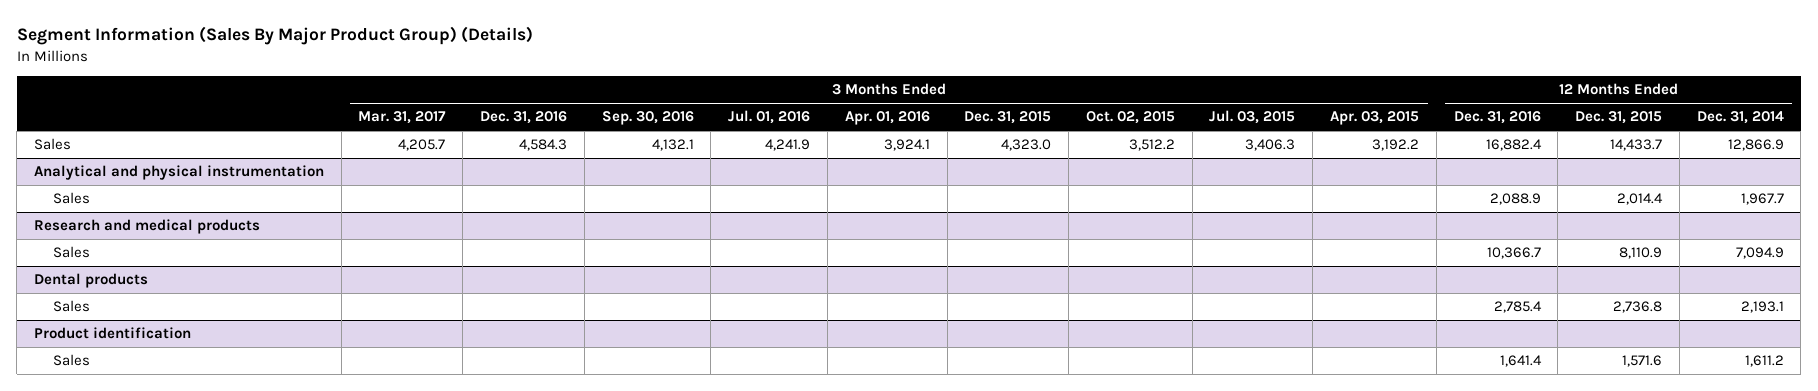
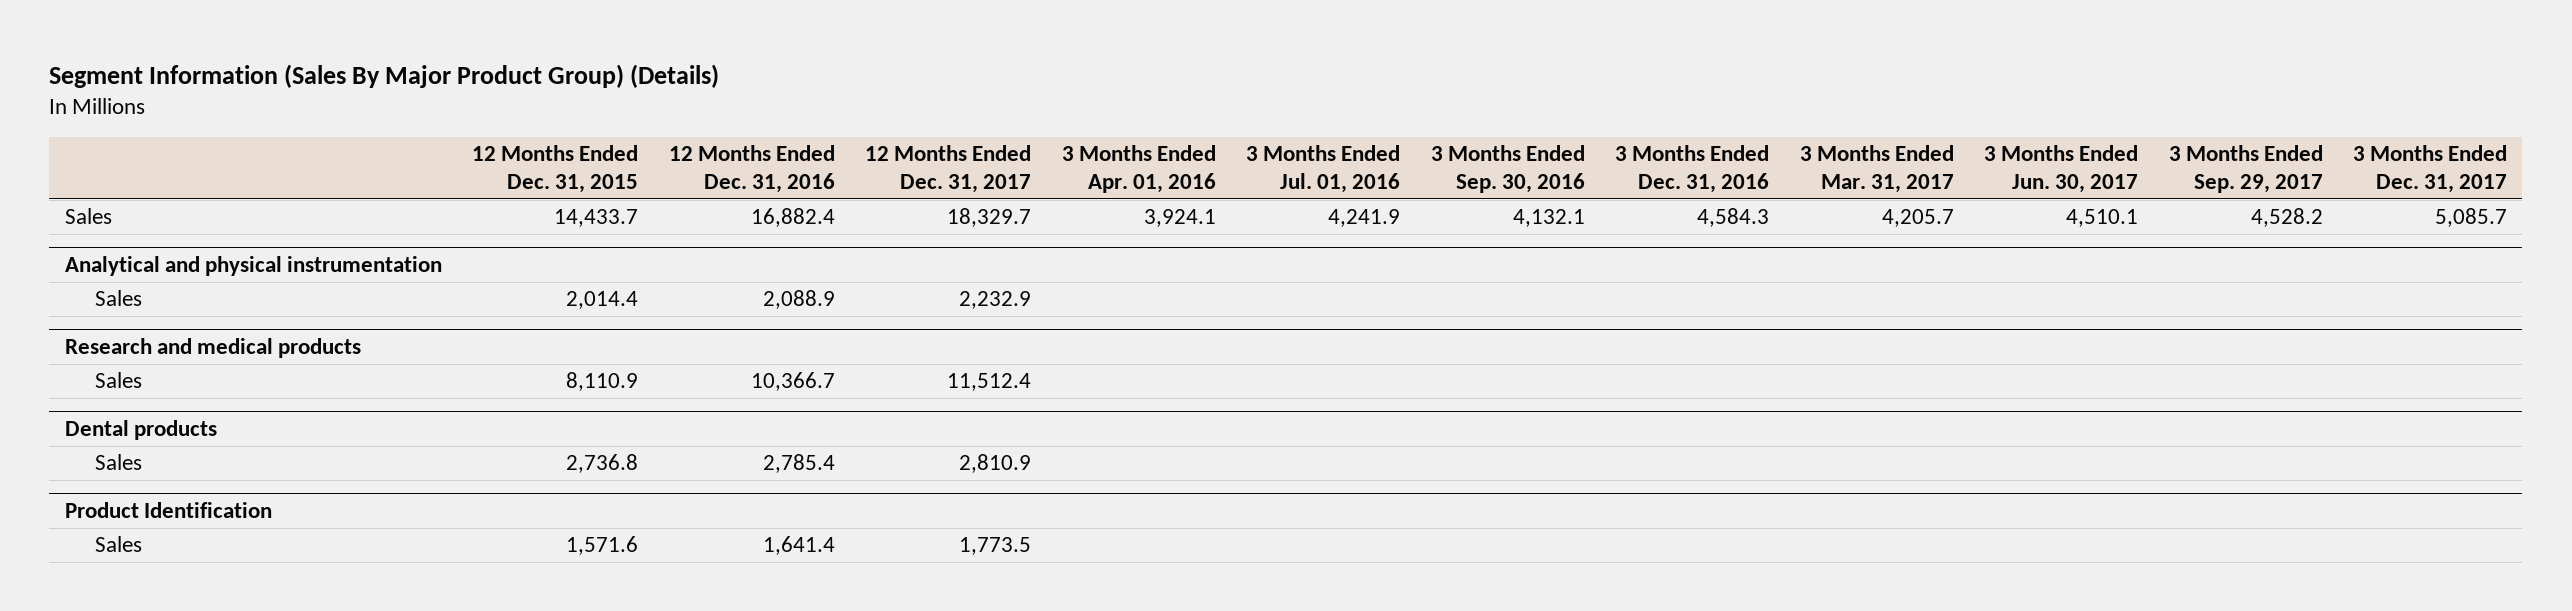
[964,111,1052,125] Dec. 31, 2015 -> none
[1085,111,1175,125] Oct. 02, 2015 -> none
[1209,110,1296,125] Jul. 03, 2015 -> none
[1329,111,1419,126] Apr. 03, 2015 -> none
[1696,111,1784,125] Dec. 31, 2014 -> none
none -> [865,144,1032,193] 12 Months Ended Dec. 31, 2017
none -> [1984,144,2139,193] 3 Months Ended Jun. 30, 2017
none -> [2168,144,2323,193] 3 Months Ended Sep. 29, 2017
none -> [2353,144,2508,193] 3 Months Ended Dec. 31, 2017
[33,327,191,340] Product identification -> [64,502,272,519] Product Identification

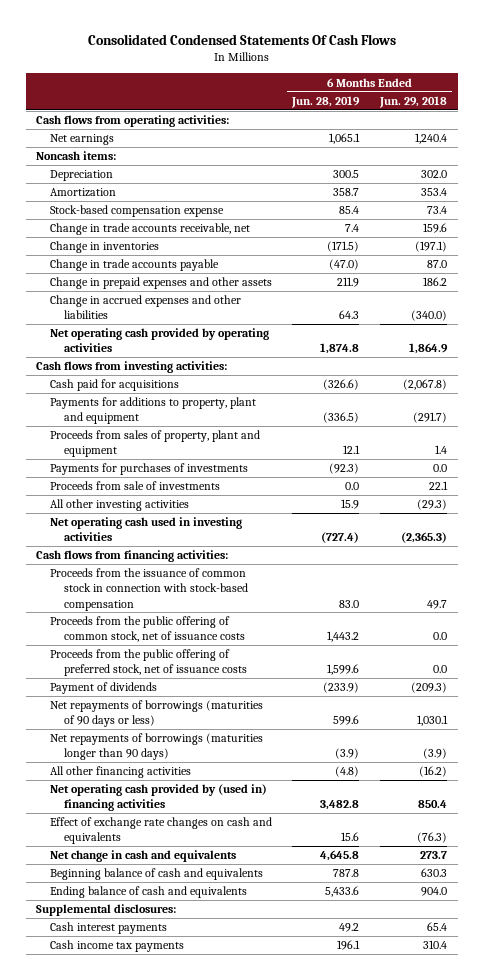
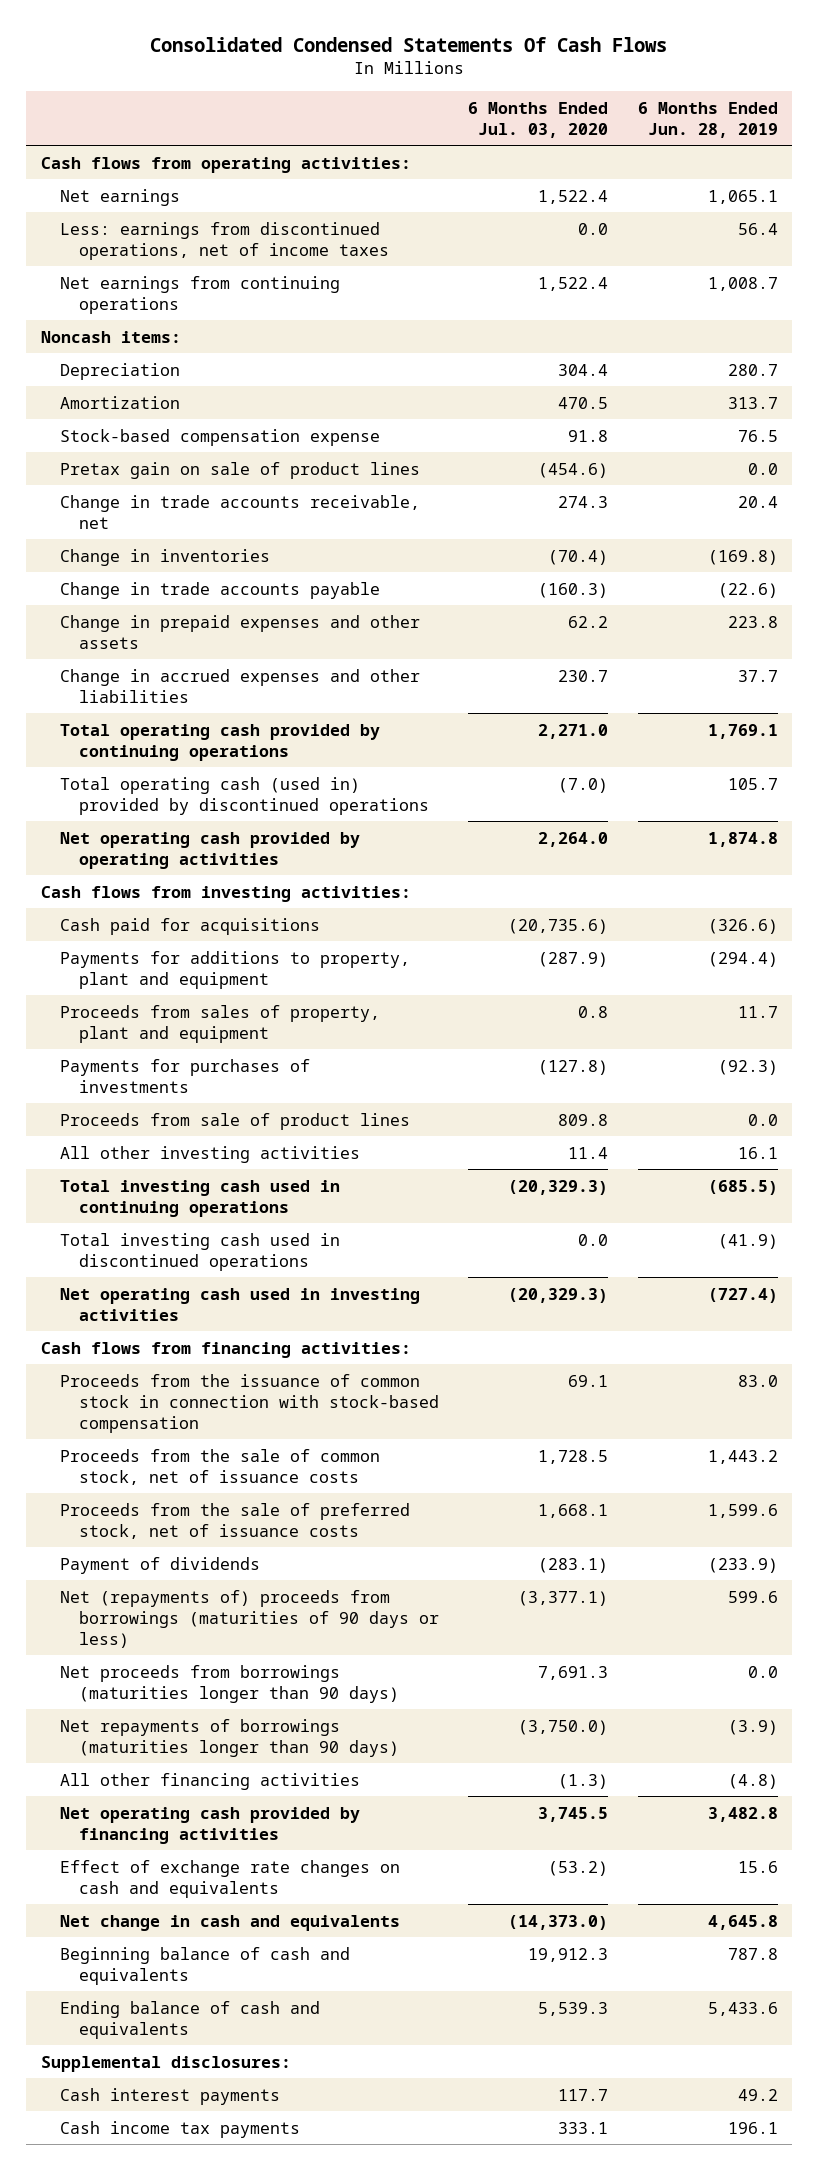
[379,95,448,108] Jun. 29, 2018 -> none
none -> [468,101,609,138] 6 Months Ended Jul. 03, 2020
none -> [59,221,389,260] Less: earnings from discontinued operations, net of income taxes
none -> [59,275,340,314] Net earnings from continuing operations
[333,170,360,179] 300.5 -> [727,363,778,376] 280.7
[333,188,360,197] 358.7 -> [727,396,778,409] 313.7
[339,206,360,215] 85.4 -> [737,429,778,442] 76.5
none -> [59,461,420,479] Pretax gain on sale of product lines
[345,224,360,233] 7.4 -> [737,495,778,508] 20.4
[327,241,360,253] (171.5) -> [707,549,778,565] (169.8)
[329,259,360,271] (47.0) -> [717,582,778,598] (22.6)
[337,277,360,288] 211.9 -> [727,615,778,628] 223.8
[339,310,360,320] 64.3 -> [737,669,778,682] 37.7
none -> [59,723,380,761] Total operating cash provided by continuing operations
none -> [59,776,429,815] Total operating cash (used in) provided by discontinued operations
[323,412,360,424] (336.5) -> [707,951,778,967] (294.4)
[343,445,361,455] 12.1 -> [737,1005,778,1018] 11.7
[49,481,220,491] Proceeds from sale of investments -> [59,1112,410,1130] Proceeds from sale of product lines
[341,499,360,510] 15.9 -> [737,1146,778,1159] 16.1
none -> [59,1179,340,1217] Total investing cash used in continuing operations
none -> [59,1232,340,1271] Total investing cash used in discontinued operations
[49,616,245,643] Proceeds from the public offering of common stock, net of issuance costs -> [59,1448,380,1485] Proceeds from the sale of common stock, net of issuance costs
[49,649,247,677] Proceeds from the public offering of preferred stock, net of issuance costs -> [59,1502,410,1539] Proceeds from the sale of preferred stock, net of issuance costs
[49,700,263,728] Net repayments of borrowings (maturities of 90 days or less) -> [59,1589,439,1648] Net (repayments of) proceeds from borrowings (maturities of 90 days or less)
none -> [59,1664,399,1703] Net proceeds from borrowings (maturities longer than 90 days)
[49,784,267,812] Net operating cash provided by (used in) financing activities -> [59,1806,360,1844] Net operating cash provided by financing activities

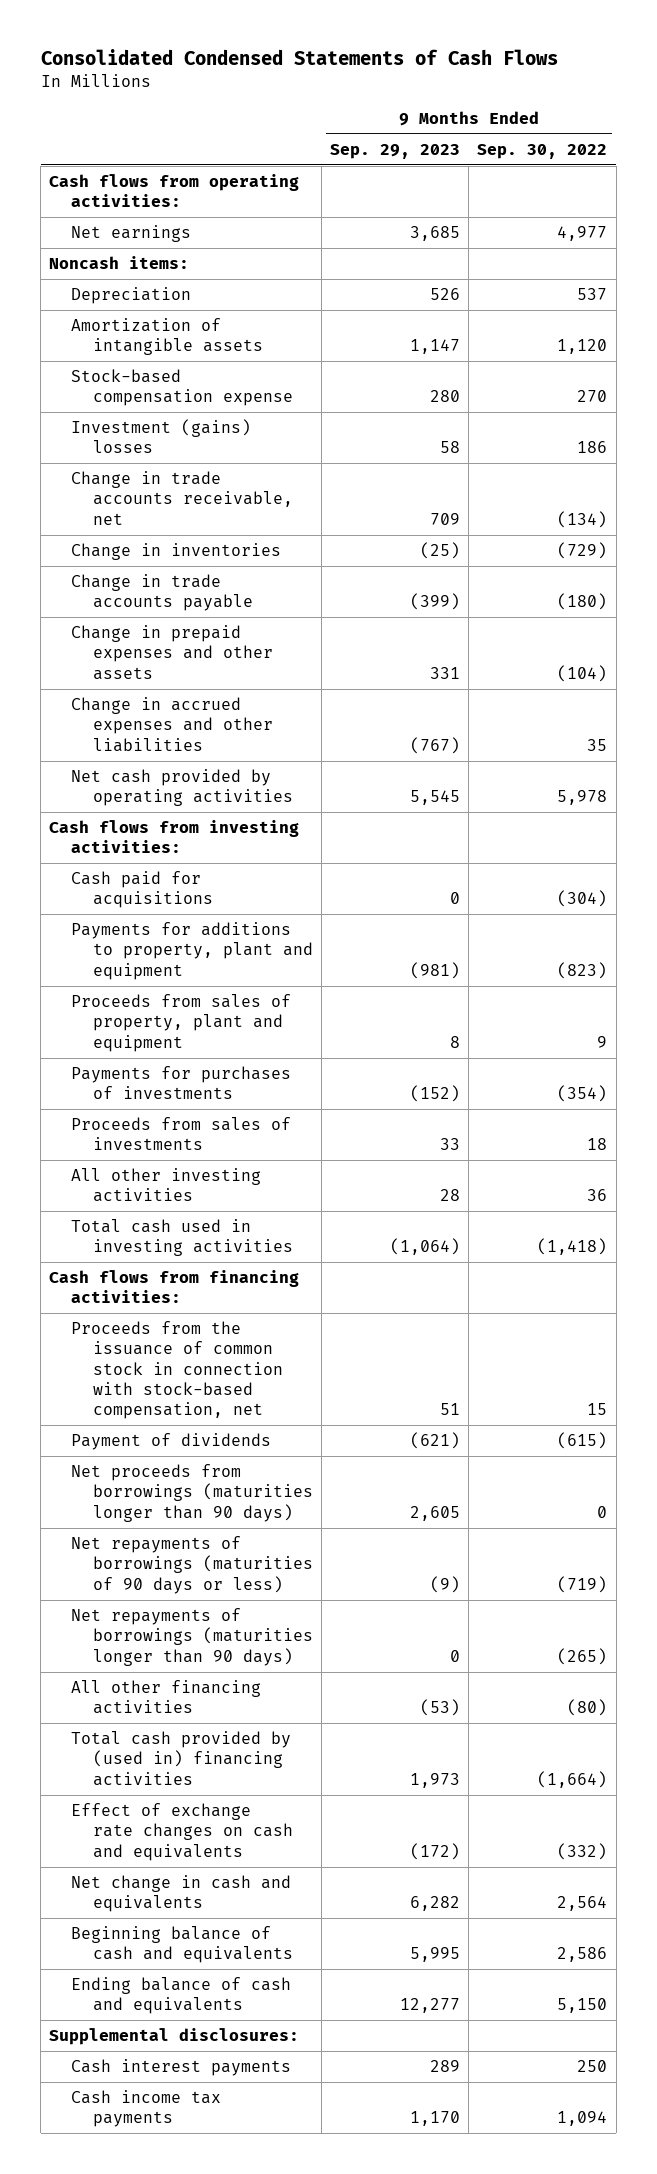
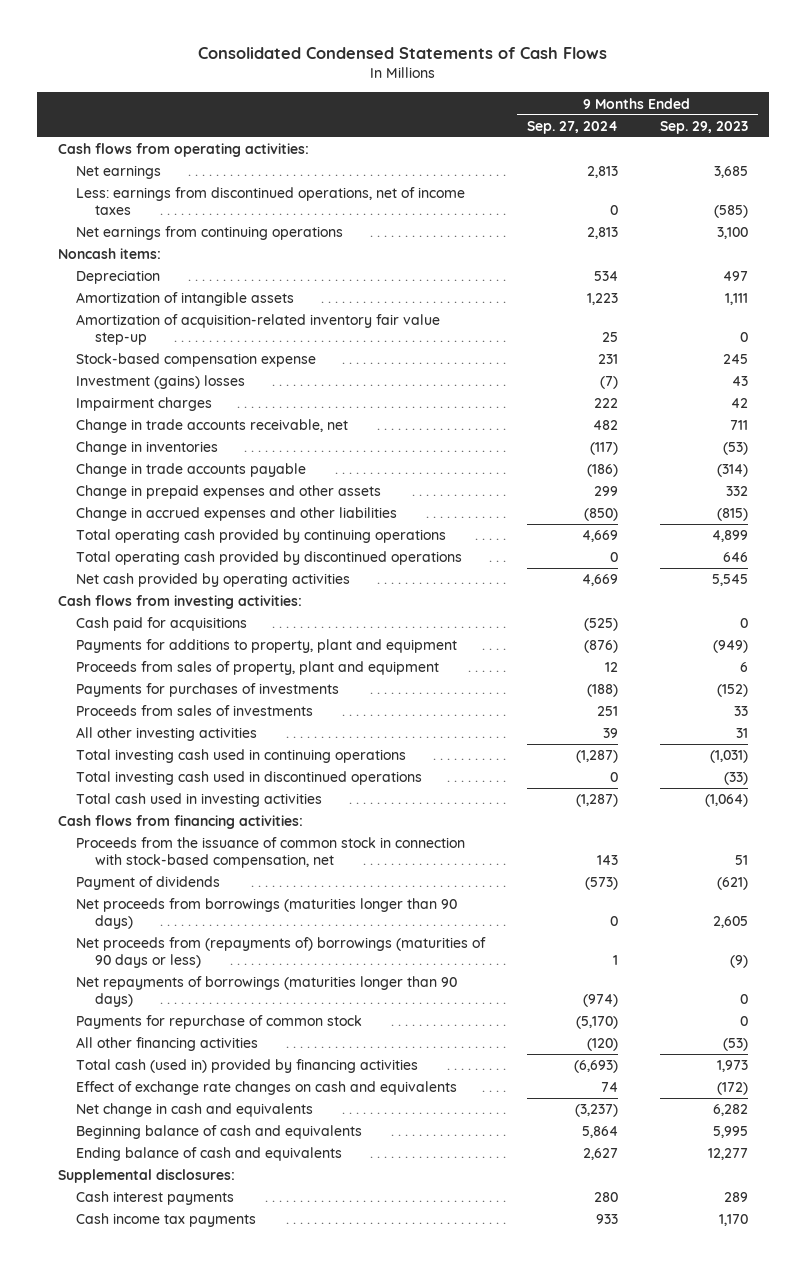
[477,143,608,159] Sep. 30, 2022 -> none
none -> [526,120,618,134] Sep. 27, 2024
none -> [76,187,466,215] Less: earnings from discontinued operations, net of income taxes
none -> [76,226,344,241] Net earnings from continuing operations
[430,288,461,301] 526 -> [722,271,748,282] 497
[410,339,461,355] 1,147 -> [724,293,748,306] 1,111
none -> [76,314,441,345] Amortization of acquisition-related inventory fair value step-up
[430,390,461,403] 280 -> [722,354,748,365] 245
[440,441,461,454] 58 -> [731,376,748,387] 43
none -> [76,397,213,412] Impairment charges
[430,512,461,525] 709 -> [729,420,748,431] 711
[420,542,461,560] (25) -> [722,442,748,456] (53)
[410,593,461,611] (399) -> [716,464,748,478] (314)
[430,666,461,679] 331 -> [725,486,748,497] 332
[410,736,461,754] (767) -> [716,508,748,522] (815)
none -> [76,529,447,544] Total operating cash provided by continuing operations
none -> [76,551,463,566] Total operating cash provided by discontinued operations
[410,961,461,979] (981) -> [712,640,748,654] (949)
[450,1035,461,1048] 8 -> [739,662,748,673] 6
[440,1189,461,1202] 28 -> [735,728,748,739] 31
none -> [76,749,407,764] Total investing cash used in continuing operations
none -> [76,771,423,786] Total investing cash used in discontinued operations
[71,1536,313,1594] Net repayments of borrowings (maturities of 90 days or less) -> [76,937,487,968] Net proceeds from (repayments of) borrowings (maturities of 90 days or less)
none -> [76,1015,363,1030] Payments for repurchase of common stock
[71,1731,292,1786] Total cash provided by (used in) financing activities -> [76,1059,419,1074] Total cash (used in) provided by financing activities

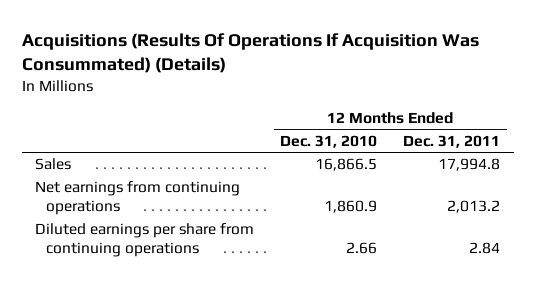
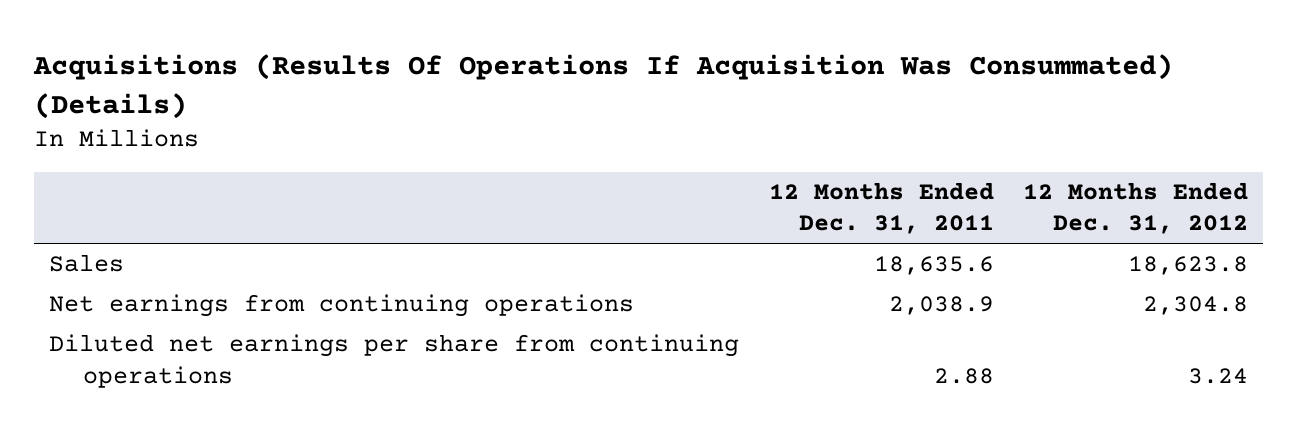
[280,134,378,148] Dec. 31, 2010 -> none
none -> [1023,181,1249,235] 12 Months Ended Dec. 31, 2012
[438,158,501,172] 17,994.8 -> [873,256,994,276] 18,635.6
[447,200,501,214] 2,013.2 -> [888,296,994,316] 2,038.9
[35,223,255,258] Diluted earnings per share from continuing operations -> [49,334,740,388] Diluted net earnings per share from continuing operations
[469,242,501,255] 2.84 -> [933,367,994,384] 2.88

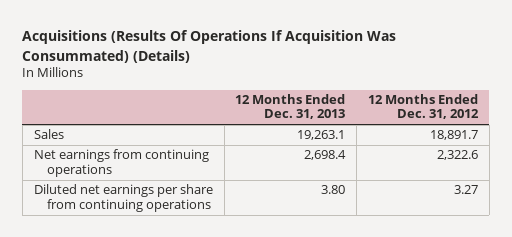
[768,181,994,235] 12 Months Ended Dec. 31, 2011 -> none
none -> [235,94,346,120] 12 Months Ended Dec. 31, 2013
[1128,256,1249,276] 18,623.8 -> [430,130,479,141] 18,891.7
[1143,296,1249,316] 2,304.8 -> [437,150,479,161] 2,322.6
[1188,367,1249,384] 3.24 -> [454,185,479,195] 3.27

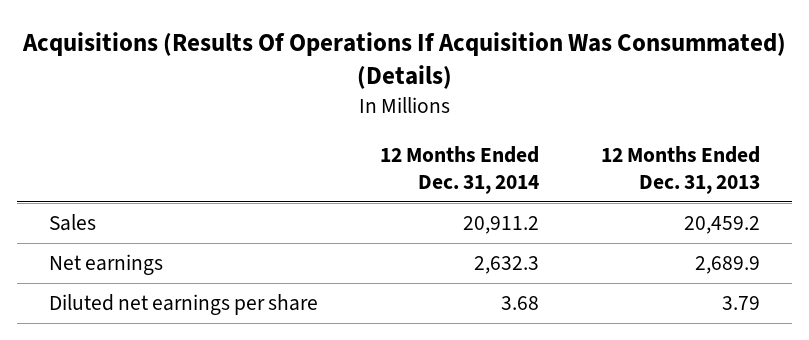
[368,94,480,120] 12 Months Ended Dec. 31, 2012 -> none
none -> [380,146,540,194] 12 Months Ended Dec. 31, 2014
[297,130,346,141] 19,263.1 -> [684,216,761,235] 20,459.2
[33,149,209,177] Net earnings from continuing operations -> [48,254,163,276] Net earnings
[304,150,347,161] 2,698.4 -> [695,256,761,275] 2,689.9
[33,184,213,212] Diluted net earnings per share from continuing operations -> [48,294,318,316] Diluted net earnings per share
[321,185,346,195] 3.80 -> [722,296,761,311] 3.79

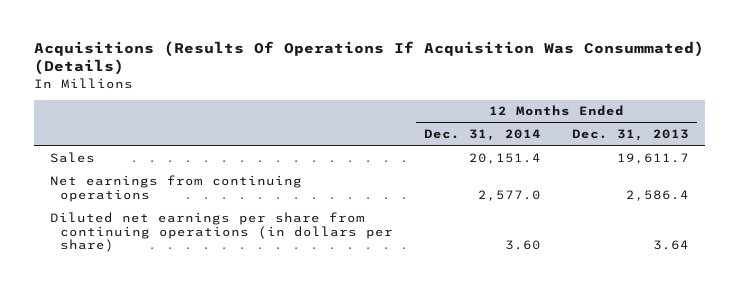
[463,216,540,235] 20,911.2 -> [469,152,542,164] 20,151.4
[684,216,761,235] 20,459.2 -> [617,152,690,164] 19,611.7
[48,254,163,276] Net earnings -> [49,174,302,202] Net earnings from continuing operations
[474,256,540,275] 2,632.3 -> [478,189,542,201] 2,577.0
[695,256,761,275] 2,689.9 -> [626,189,690,201] 2,586.4
[48,294,318,316] Diluted net earnings per share -> [49,211,394,253] Diluted net earnings per share from continuing operations (in dollars per share)
[501,296,540,311] 3.68 -> [505,240,542,251] 3.60
[722,296,761,311] 3.79 -> [653,240,690,251] 3.64

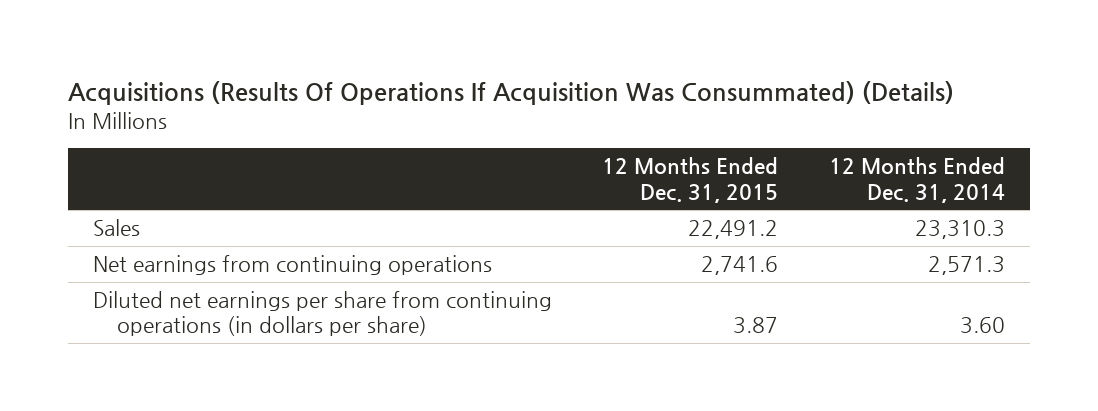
[572,129,690,142] Dec. 31, 2013 -> none
none -> [602,157,779,203] 12 Months Ended Dec. 31, 2015
[469,152,542,164] 20,151.4 -> [914,219,1005,239] 23,310.3
[478,189,542,201] 2,577.0 -> [927,255,1005,275] 2,571.3

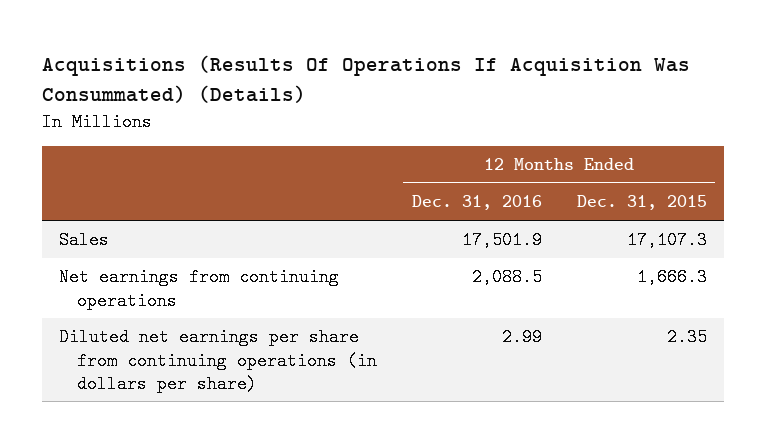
[828,157,1005,203] 12 Months Ended Dec. 31, 2014 -> none
none -> [412,195,543,211] Dec. 31, 2016
[688,219,779,239] 22,491.2 -> [626,231,707,250] 17,107.3
[701,255,779,275] 2,741.6 -> [636,268,707,287] 1,666.3
[733,317,779,335] 3.87 -> [666,328,707,347] 2.35

